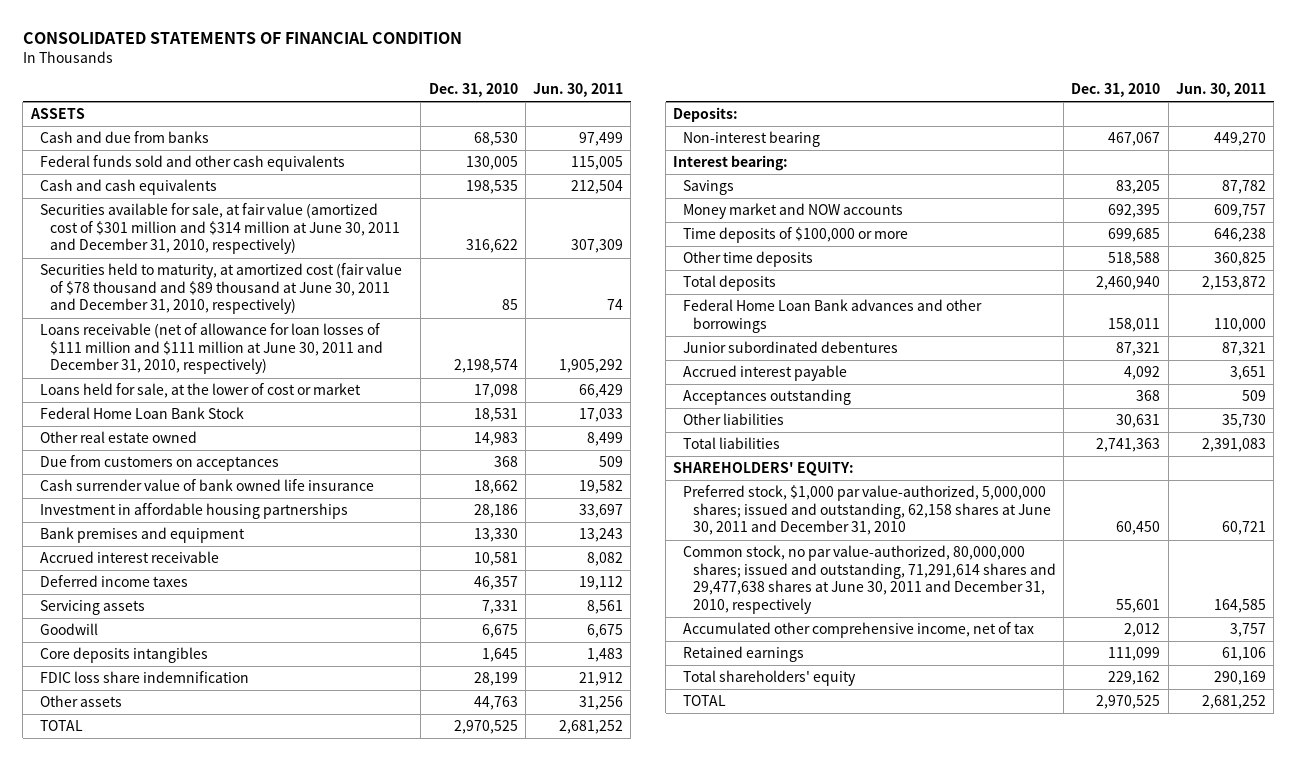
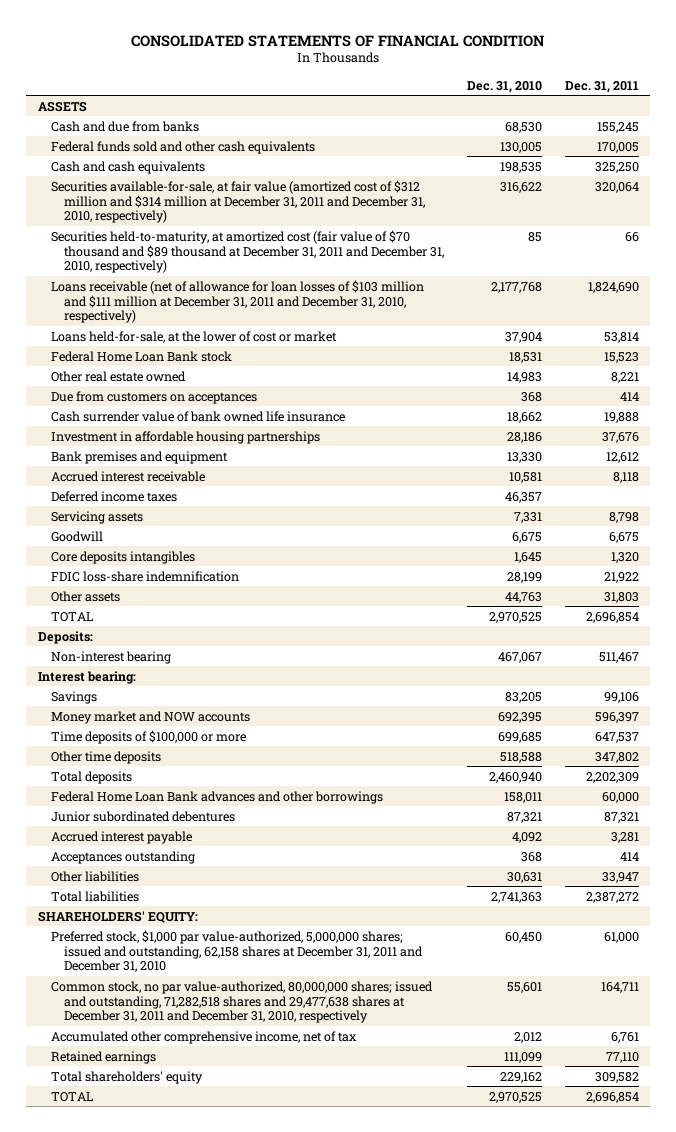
[533,83,624,98] Jun. 30, 2011 -> none
none -> [564,80,639,93] Dec. 31, 2011
[40,203,401,255] Securities available for sale, at fair value (amortized cost of $301 million and $314 million at June 30, 2011 and December 31, 2010, respectively) -> [50,179,425,224] Securities available-for-sale, at fair value (amortized cost of $312 million and $314 million at December 31, 2011 and December 31, 2010, respectively)
[40,263,403,315] Securities held to maturity, at amortized cost (fair value of $78 thousand and $89 thousand at June 30, 2011 and December 31, 2010, respectively) -> [50,229,444,274] Securities held-to-maturity, at amortized cost (fair value of $70 thousand and $89 thousand at December 31, 2011 and December 31, 2010, respectively)
[40,323,384,375] Loans receivable (net of allowance for loan losses of $111 million and $111 million at June 30, 2011 and December 31, 2010, respectively) -> [50,279,424,324] Loans receivable (net of allowance for loan losses of $103 million and $111 million at December 31, 2011 and December 31, 2010, respectively)
[453,359,518,374] 2,198,574 -> [490,281,542,293] 2,177,768
[40,383,362,399] Loans held for sale, at the lower of cost or market -> [50,330,337,343] Loans held-for-sale, at the lower of cost or market
[473,384,518,399] 17,098 -> [504,331,542,343] 37,904
[40,407,245,420] Federal Home Loan Bank Stock -> [50,350,232,362] Federal Home Loan Bank stock
[40,671,250,684] FDIC loss share indemnification -> [50,570,239,582] FDIC loss-share indemnification
[683,485,1051,536] Preferred stock, $1,000 par value-authorized, 5,000,000 shares; issued and outstanding, 62,158 shares at June 30, 2011 and December 31, 2010 -> [50,929,423,973] Preferred stock, $1,000 par value-authorized, 5,000,000 shares; issued and outstanding, 62,158 shares at December 31, 2011 and December 31, 2010
[683,545,1056,615] Common stock, no par value-authorized, 80,000,000 shares; issued and outstanding, 71,291,614 shares and 29,477,638 shares at June 30, 2011 and December 31, 2010, respectively -> [50,980,433,1024] Common stock, no par value-authorized, 80,000,000 shares; issued and outstanding, 71,282,518 shares and 29,477,638 shares at December 31, 2011 and December 31, 2010, respectively

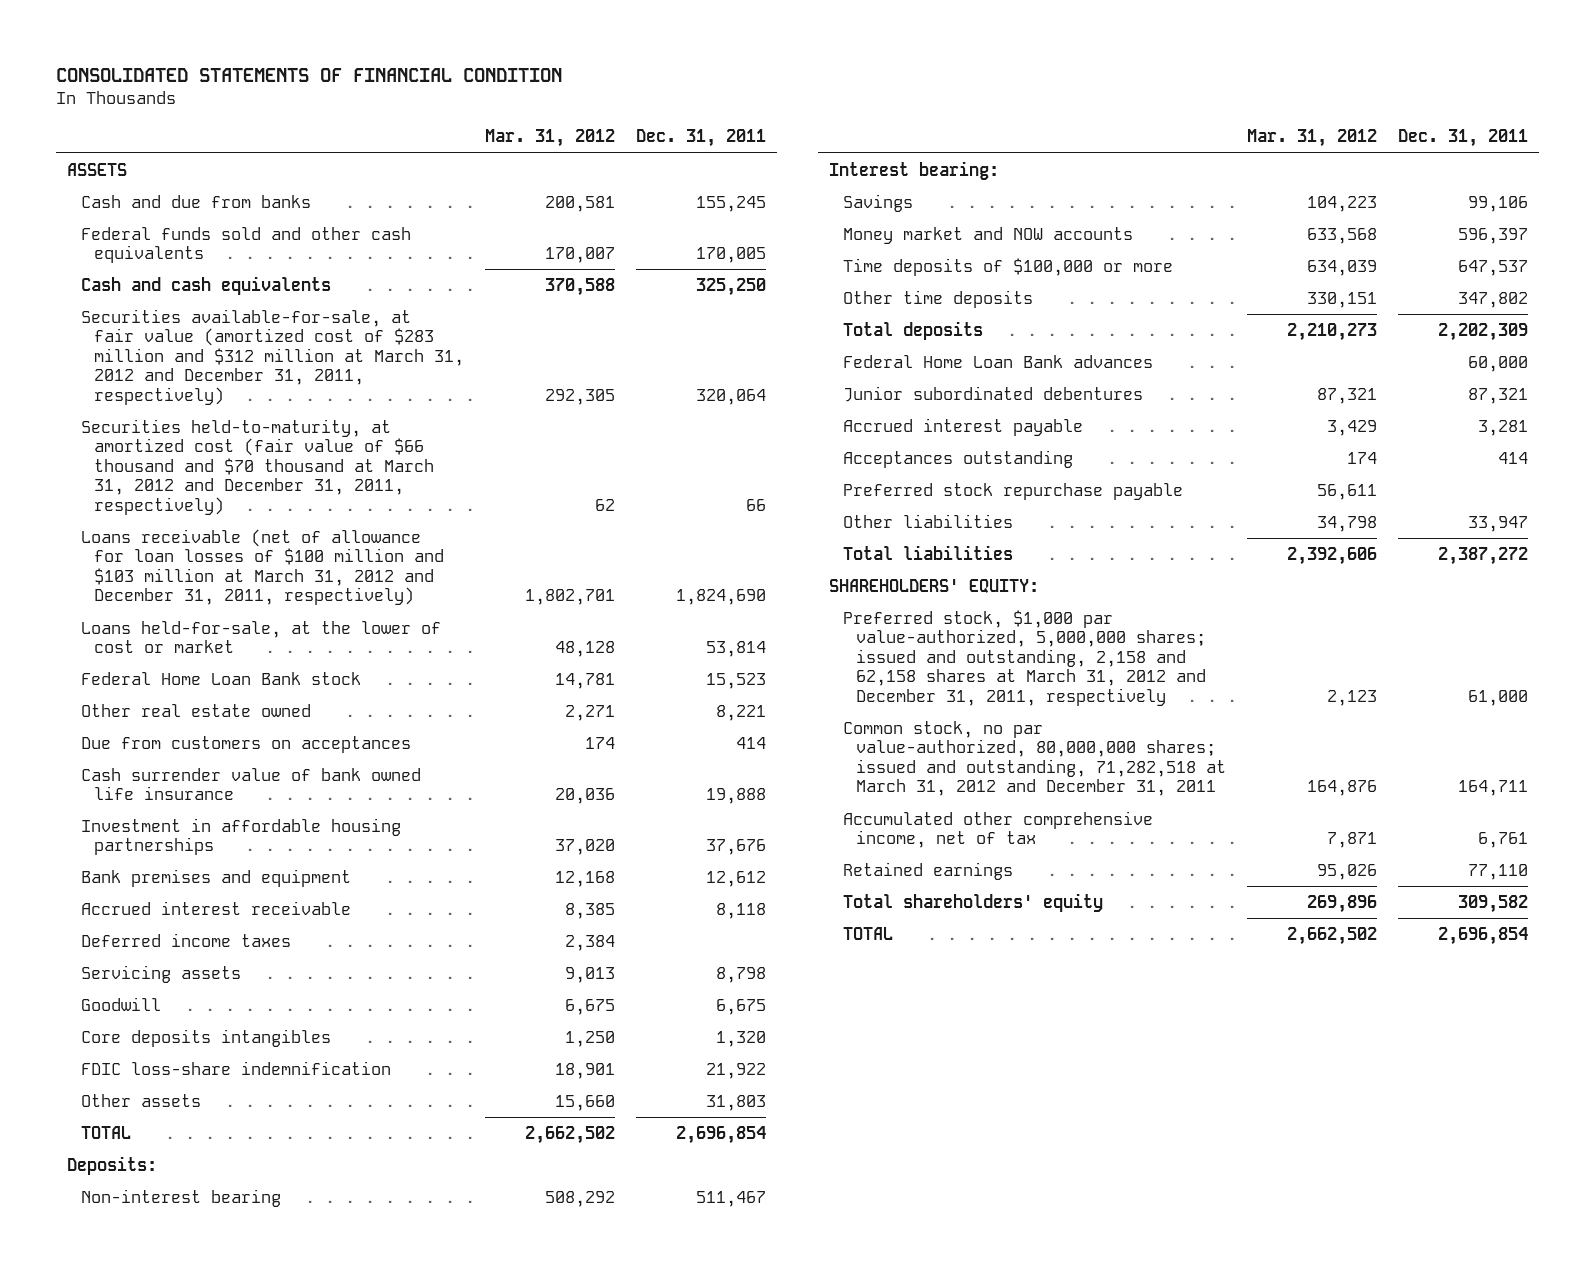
[466,80,542,93] Dec. 31, 2010 -> none
none -> [485,129,616,148] Mar. 31, 2012
[50,179,425,224] Securities available-for-sale, at fair value (amortized cost of $312 million and $314 million at December 31, 2011 and December 31, 2010, respectively) -> [80,308,465,405] Securities available-for-sale, at fair value (amortized cost of $283 million and $312 million at March 31, 2012 and December 31, 2011, respectively)
[50,229,444,274] Securities held-to-maturity, at amortized cost (fair value of $70 thousand and $89 thousand at December 31, 2011 and December 31, 2010, respectively) -> [80,418,435,515] Securities held-to-maturity, at amortized cost (fair value of $66 thousand and $70 thousand at March 31, 2012 and December 31, 2011, respectively)
[50,279,424,324] Loans receivable (net of allowance for loan losses of $103 million and $111 million at December 31, 2011 and December 31, 2010, respectively) -> [80,528,445,606] Loans receivable (net of allowance for loan losses of $100 million and $103 million at March 31, 2012 and December 31, 2011, respectively)
[50,790,383,804] Federal Home Loan Bank advances and other borrowings -> [842,354,1153,368] Federal Home Loan Bank advances
none -> [842,482,1183,500] Preferred stock repurchase payable
[50,929,423,973] Preferred stock, $1,000 par value-authorized, 5,000,000 shares; issued and outstanding, 62,158 shares at December 31, 2011 and December 31, 2010 -> [842,609,1207,706] Preferred stock, $1,000 par value-authorized, 5,000,000 shares; issued and outstanding, 2,158 and 62,158 shares at March 31, 2012 and December 31, 2011, respectively
[50,980,433,1024] Common stock, no par value-authorized, 80,000,000 shares; issued and outstanding, 71,282,518 shares and 29,477,638 shares at December 31, 2011 and December 31, 2010, respectively -> [842,720,1227,797] Common stock, no par value-authorized, 80,000,000 shares; issued and outstanding, 71,282,518 at March 31, 2012 and December 31, 2011

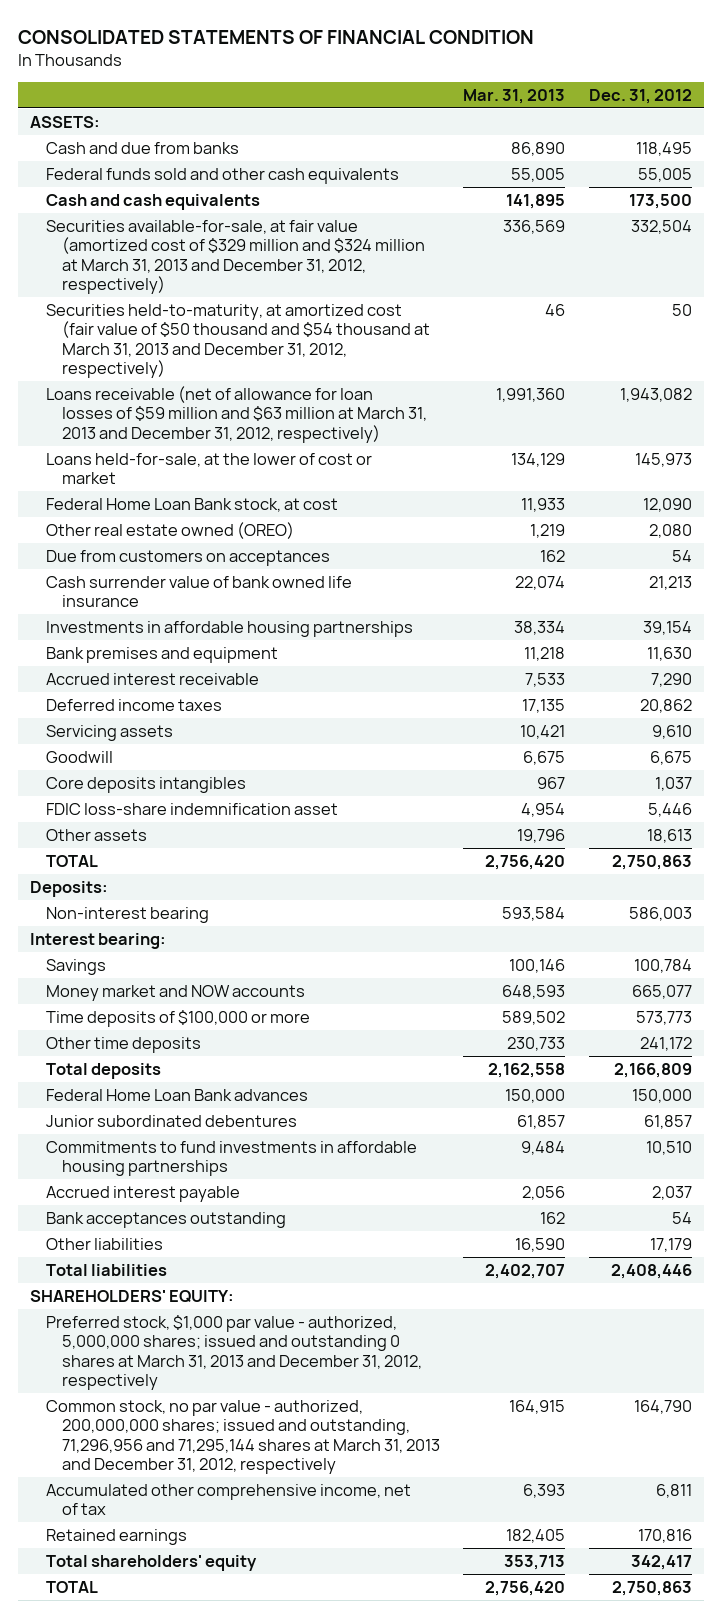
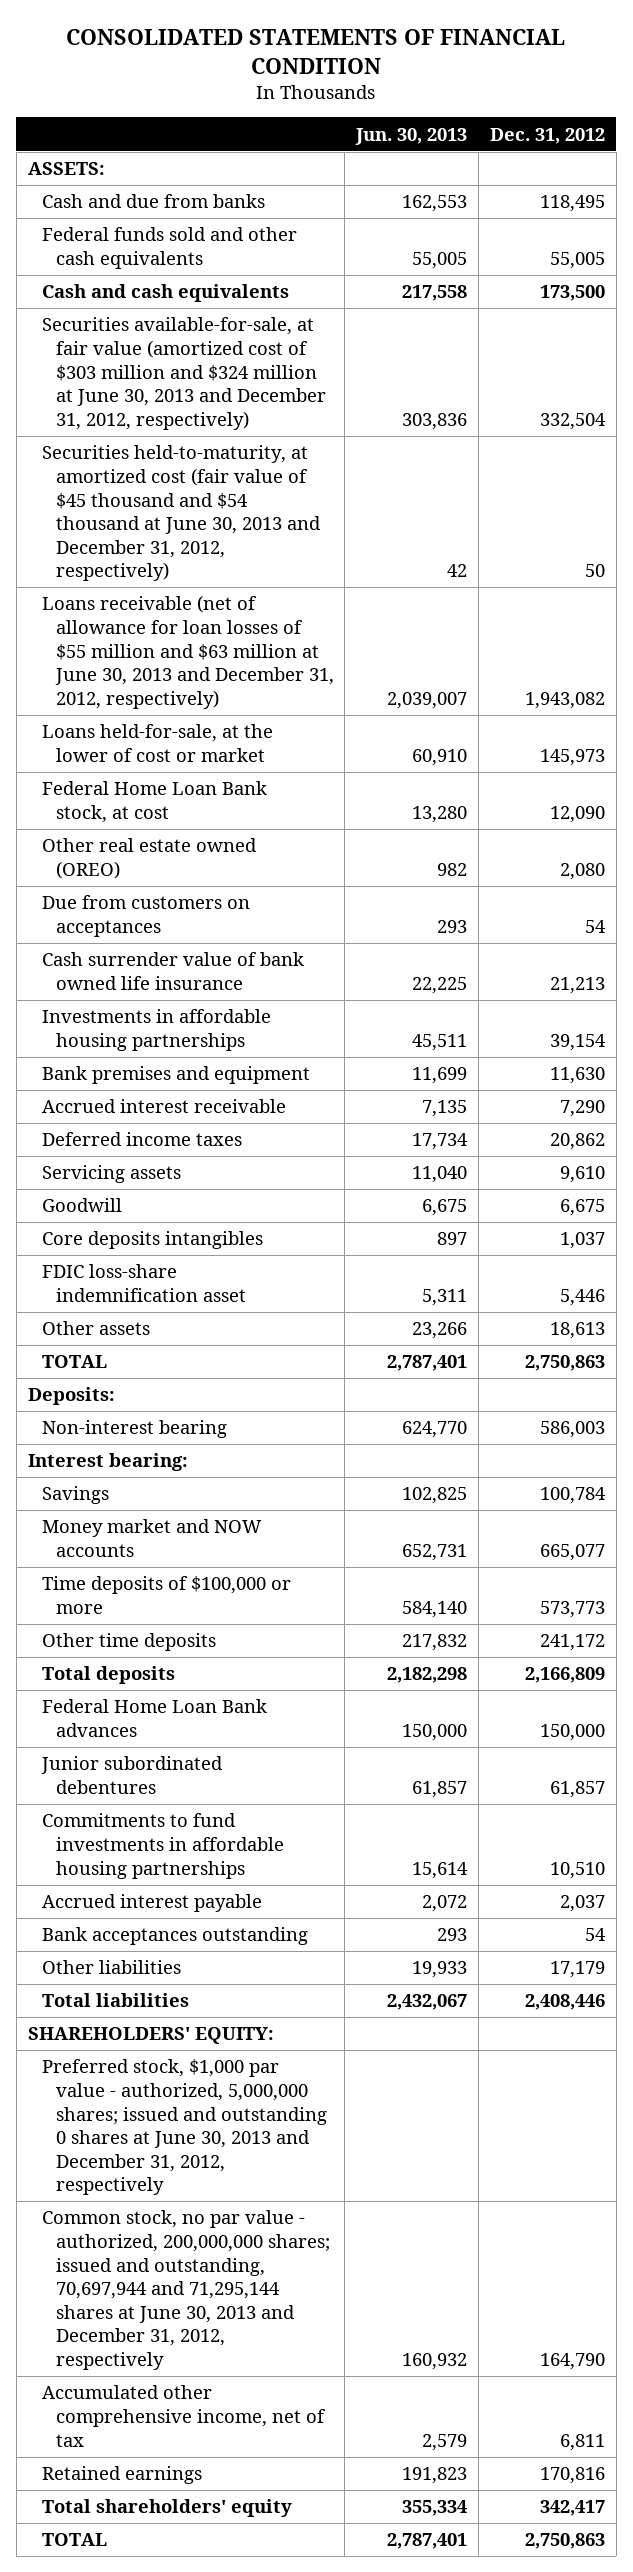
[463,88,566,104] Mar. 31, 2013 -> none
none -> [355,127,468,145] Jun. 30, 2013
[45,219,425,295] Securities available-for-sale, at fair value (amortized cost of $329 million and $324 million at March 31, 2013 and December 31, 2012, respectively) -> [41,317,326,430] Securities available-for-sale, at fair value (amortized cost of $303 million and $324 million at June 30, 2013 and December 31, 2012, respectively)
[45,303,430,379] Securities held-to-maturity, at amortized cost (fair value of $50 thousand and $54 thousand at March 31, 2013 and December 31, 2012, respectively) -> [41,445,321,582] Securities held-to-maturity, at amortized cost (fair value of $45 thousand and $54 thousand at June 30, 2013 and December 31, 2012, respectively)
[45,385,427,443] Loans receivable (net of allowance for loan losses of $59 million and $63 million at March 31, 2013 and December 31, 2012, respectively) -> [41,595,334,709] Loans receivable (net of allowance for loan losses of $55 million and $63 million at June 30, 2013 and December 31, 2012, respectively)
[45,1314,422,1391] Preferred stock, $1,000 par value - authorized, 5,000,000 shares; issued and outstanding 0 shares at March 31, 2013 and December 31, 2012, respectively -> [41,2059,327,2196] Preferred stock, $1,000 par value - authorized, 5,000,000 shares; issued and outstanding 0 shares at June 30, 2013 and December 31, 2012, respectively
[45,1399,440,1475] Common stock, no par value - authorized, 200,000,000 shares; issued and outstanding, 71,296,956 and 71,295,144 shares at March 31, 2013 and December 31, 2012, respectively -> [41,2210,330,2370] Common stock, no par value - authorized, 200,000,000 shares; issued and outstanding, 70,697,944 and 71,295,144 shares at June 30, 2013 and December 31, 2012, respectively

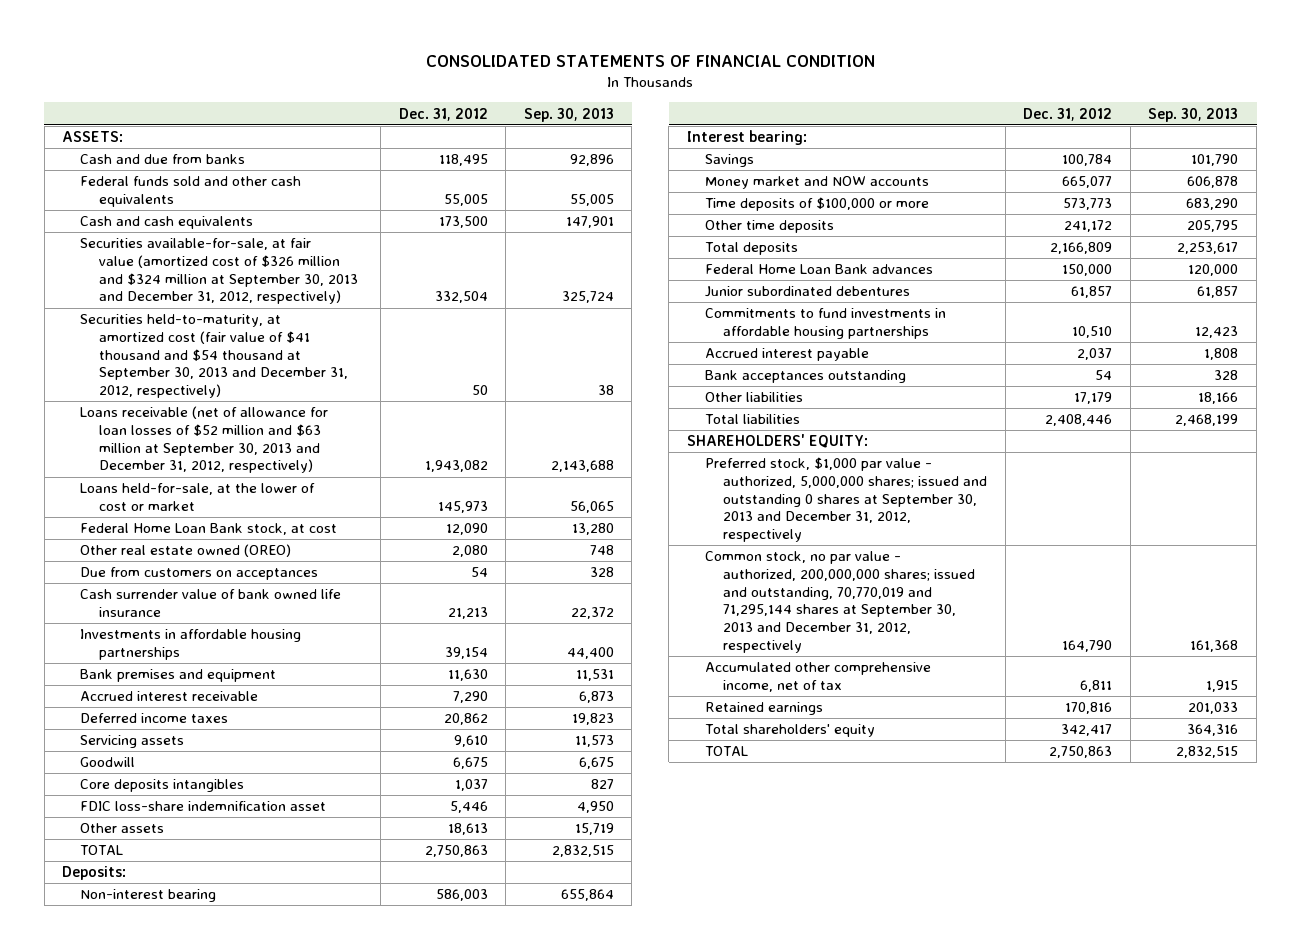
[355,127,468,145] Jun. 30, 2013 -> none
none -> [523,107,614,122] Sep. 30, 2013
[41,317,326,430] Securities available-for-sale, at fair value (amortized cost of $303 million and $324 million at June 30, 2013 and December 31, 2012, respectively) -> [80,238,358,305] Securities available-for-sale, at fair value (amortized cost of $326 million and $324 million at September 30, 2013 and December 31, 2012, respectively)
[41,445,321,582] Securities held-to-maturity, at amortized cost (fair value of $45 thousand and $54 thousand at June 30, 2013 and December 31, 2012, respectively) -> [80,314,348,399] Securities held-to-maturity, at amortized cost (fair value of $41 thousand and $54 thousand at September 30, 2013 and December 31, 2012, respectively)
[41,595,334,709] Loans receivable (net of allowance for loan losses of $55 million and $63 million at June 30, 2013 and December 31, 2012, respectively) -> [80,406,329,474] Loans receivable (net of allowance for loan losses of $52 million and $63 million at September 30, 2013 and December 31, 2012, respectively)
[41,2059,327,2196] Preferred stock, $1,000 par value - authorized, 5,000,000 shares; issued and outstanding 0 shares at June 30, 2013 and December 31, 2012, respectively -> [705,457,988,543] Preferred stock, $1,000 par value - authorized, 5,000,000 shares; issued and outstanding 0 shares at September 30, 2013 and December 31, 2012, respectively
[41,2210,330,2370] Common stock, no par value - authorized, 200,000,000 shares; issued and outstanding, 70,697,944 and 71,295,144 shares at June 30, 2013 and December 31, 2012, respectively -> [705,551,976,653] Common stock, no par value - authorized, 200,000,000 shares; issued and outstanding, 70,770,019 and 71,295,144 shares at September 30, 2013 and December 31, 2012, respectively

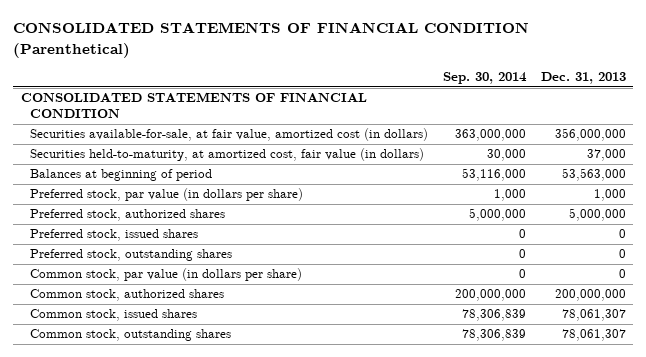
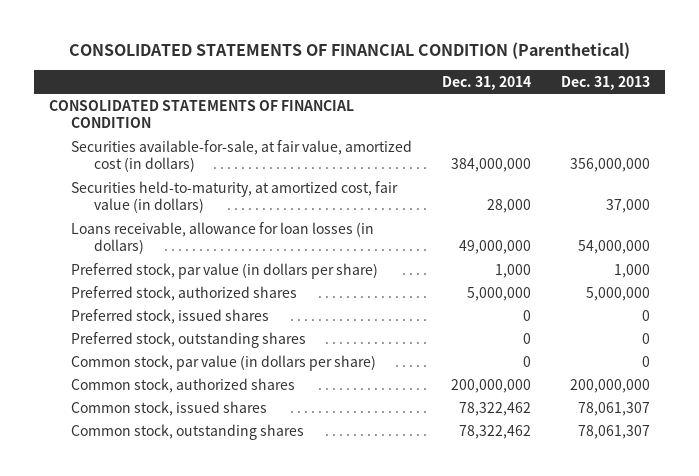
[442,72,527,85] Sep. 30, 2014 -> none
none -> [442,75,532,90] Dec. 31, 2014
[29,169,212,182] Balances at beginning of period -> none
none -> [71,221,375,255] Loans receivable, allowance for loan losses (in dollars)

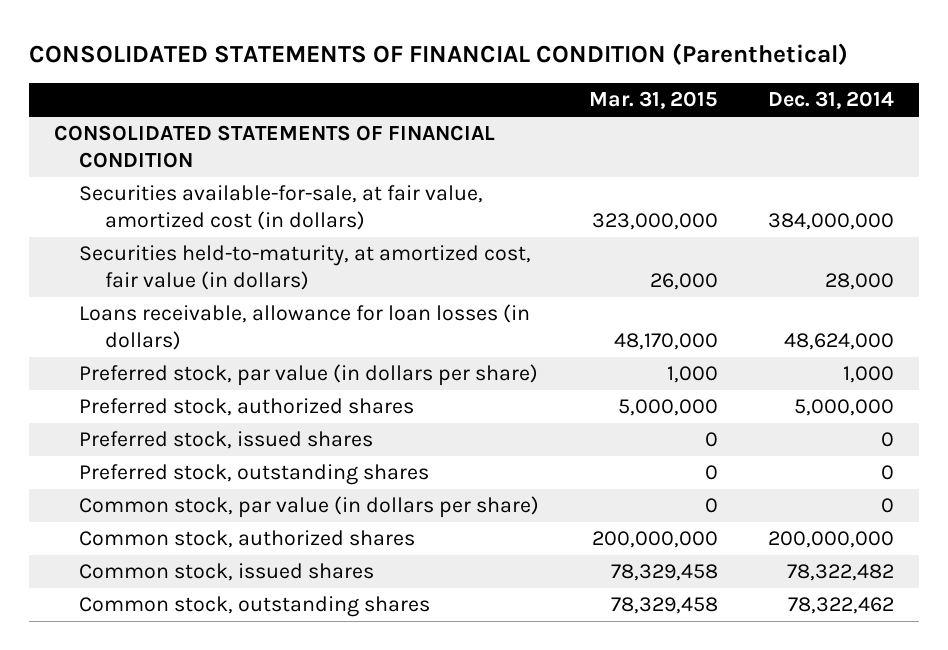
[561,75,651,90] Dec. 31, 2013 -> none
none -> [589,91,719,110] Mar. 31, 2015
[459,240,532,255] 49,000,000 -> [784,333,895,351] 48,624,000
[459,401,532,416] 78,322,462 -> [787,564,895,582] 78,322,482

